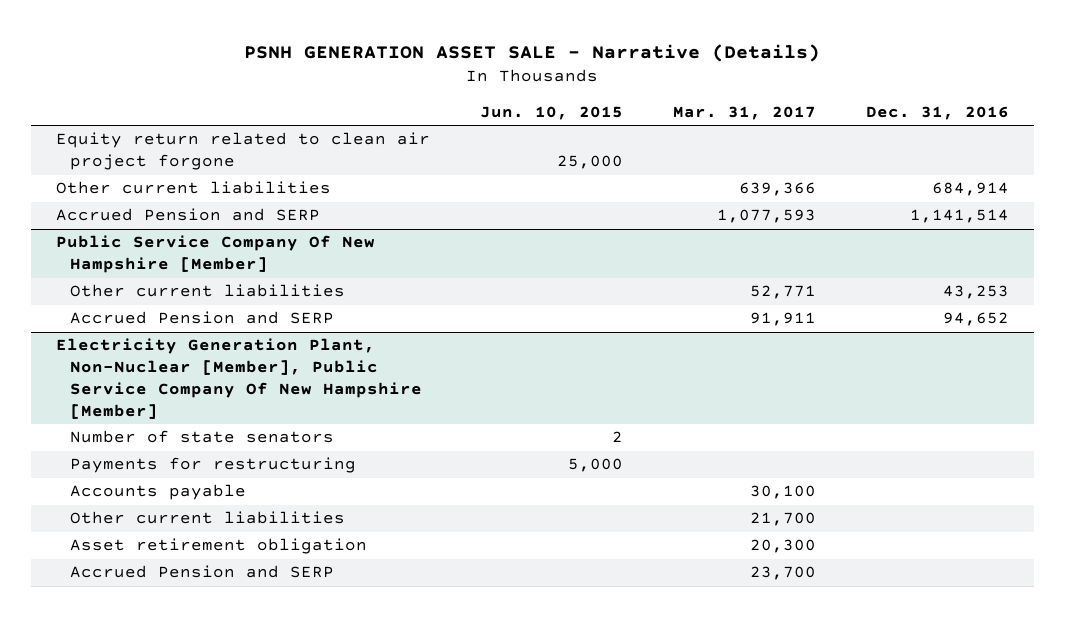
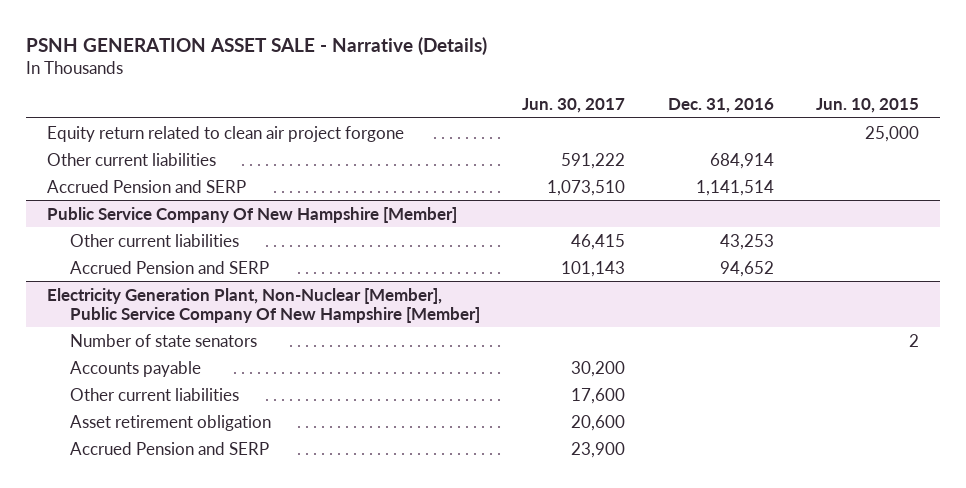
[672,106,816,121] Mar. 31, 2017 -> none
none -> [522,97,626,113] Jun. 30, 2017
[69,457,356,474] Payments for restructuring -> none

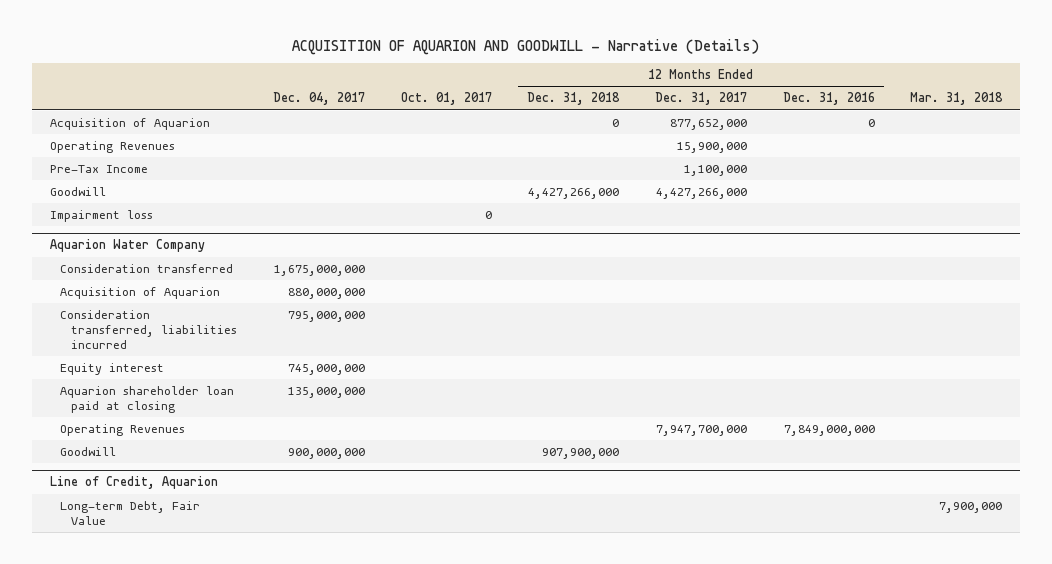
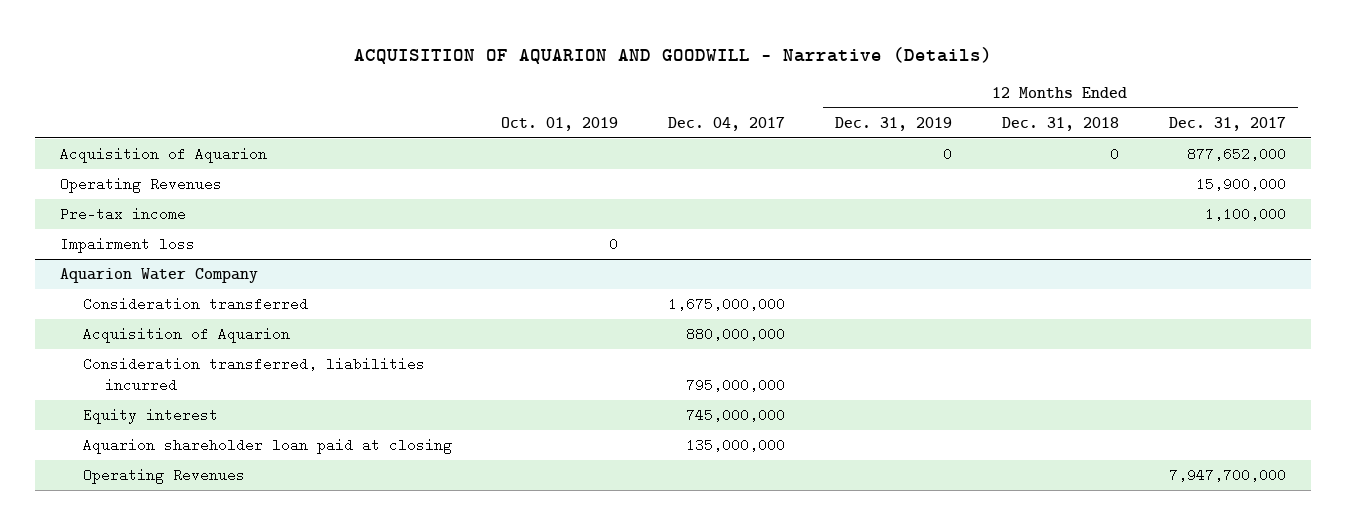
[400,92,492,106] Oct. 01, 2017 -> none
[782,92,875,106] Dec. 31, 2016 -> none
[910,92,1004,106] Mar. 31, 2018 -> none
none -> [501,116,619,131] Oct. 01, 2019
none -> [835,116,953,131] Dec. 31, 2019
[49,186,106,196] Goodwill -> none
[49,164,148,173] Pre-Tax Income -> [60,206,187,221] Pre-tax income
[60,446,117,456] Goodwill -> none
[49,476,218,490] Line of Credit, Aquarion -> none
[60,500,201,525] Long-term Debt, Fair Value -> none

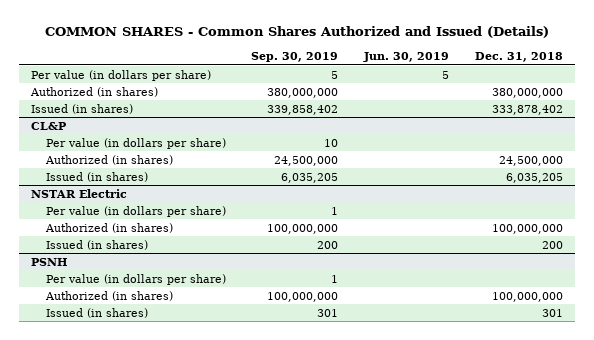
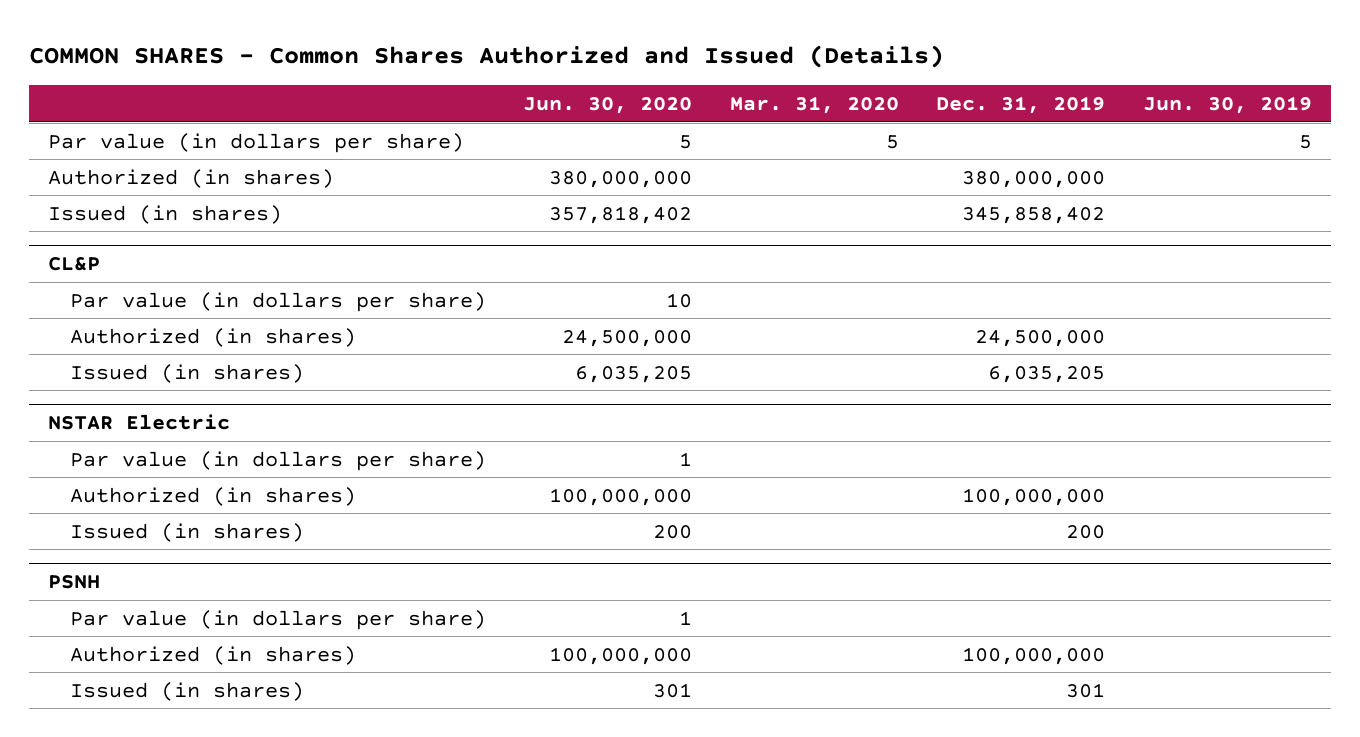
[251,51,339,62] Sep. 30, 2019 -> none
[474,51,563,62] Dec. 31, 2018 -> none
none -> [523,97,693,115] Jun. 30, 2020
none -> [729,96,899,115] Mar. 31, 2020
none -> [936,96,1106,115] Dec. 31, 2019
[31,69,212,81] Per value (in dollars per share) -> [47,132,464,153] Par value (in dollars per share)
[45,137,226,149] Per value (in dollars per share) -> [69,291,486,312] Par value (in dollars per share)
[45,205,226,217] Per value (in dollars per share) -> [69,450,486,471] Par value (in dollars per share)
[45,273,226,285] Per value (in dollars per share) -> [69,609,486,630] Par value (in dollars per share)

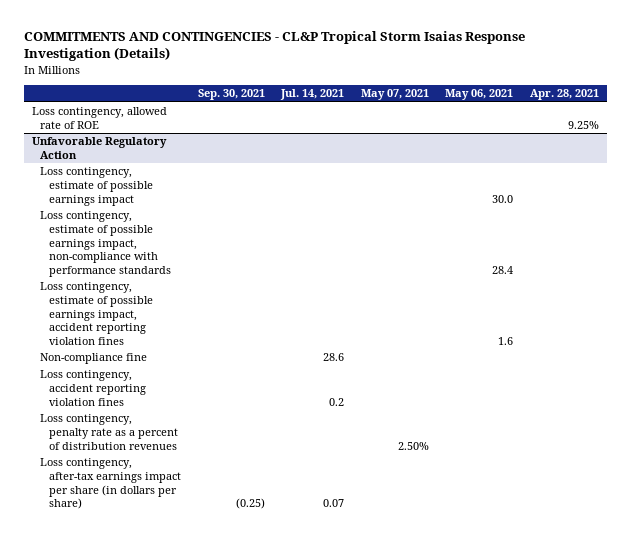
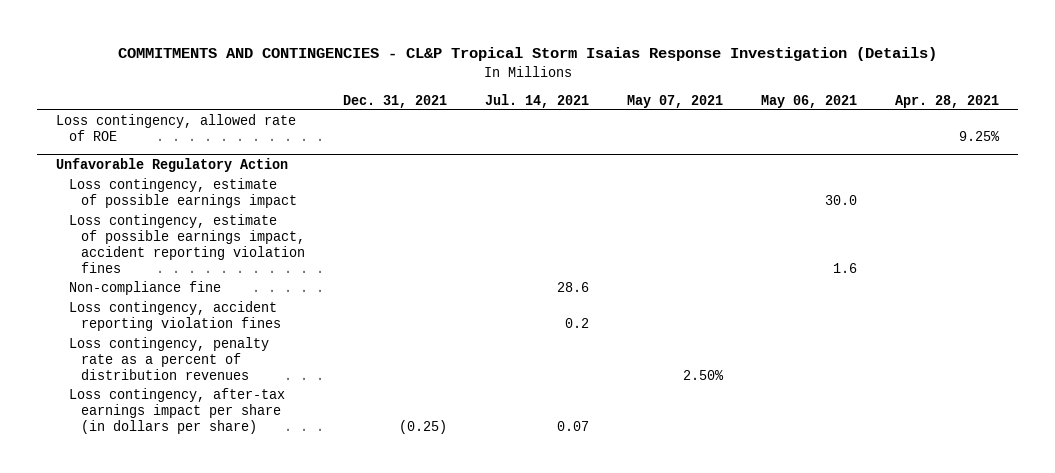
[197,89,265,101] Sep. 30, 2021 -> none
none -> [343,94,448,108] Dec. 31, 2021
[40,211,172,277] Loss contingency, estimate of possible earnings impact, non-compliance with performance standards -> none

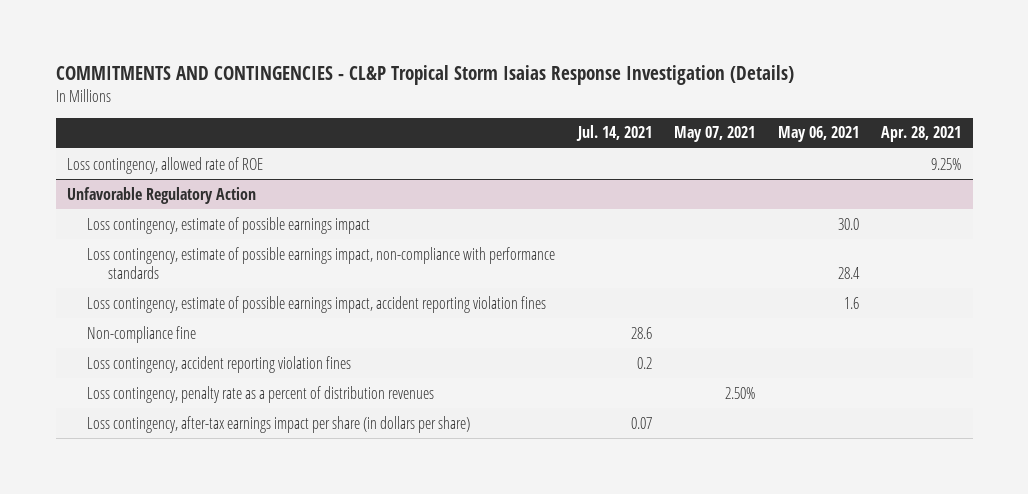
[343,94,448,108] Dec. 31, 2021 -> none
none -> [87,246,556,280] Loss contingency, estimate of possible earnings impact, non-compliance with performance standards

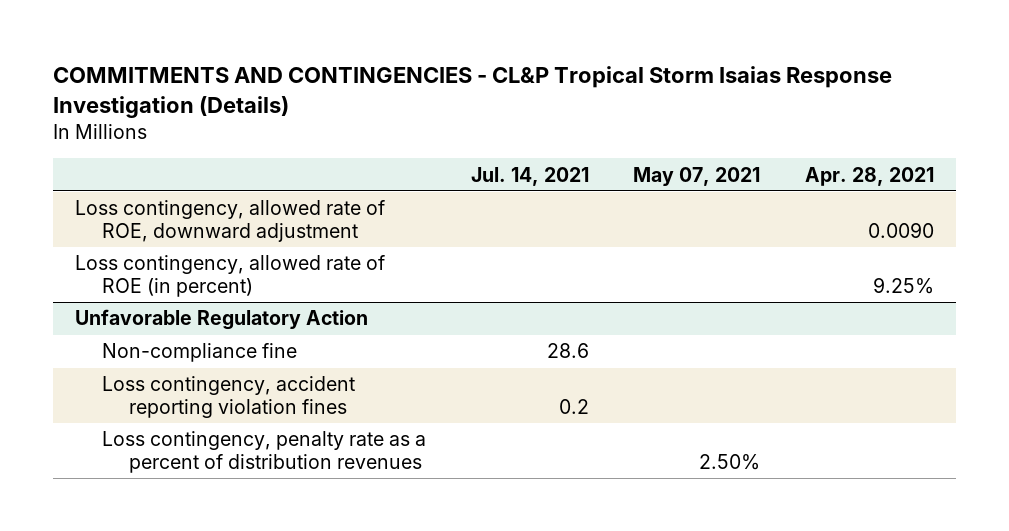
[777,126,859,143] May 06, 2021 -> none
none -> [75,200,386,242] Loss contingency, allowed rate of ROE, downward adjustment
[66,156,263,174] Loss contingency, allowed rate of ROE -> [75,255,386,297] Loss contingency, allowed rate of ROE (in percent)
[87,216,371,234] Loss contingency, estimate of possible earnings impact -> none
[87,246,556,280] Loss contingency, estimate of possible earnings impact, non-compliance with performance standards -> none
[87,295,547,313] Loss contingency, estimate of possible earnings impact, accident reporting violation fines -> none
[87,415,471,433] Loss contingency, after-tax earnings impact per share (in dollars per share) -> none

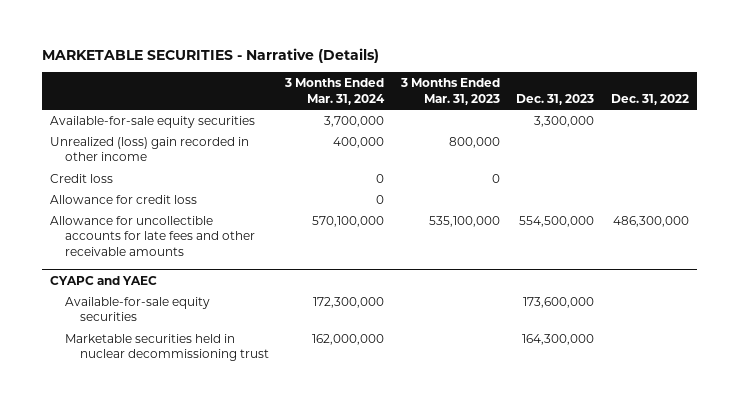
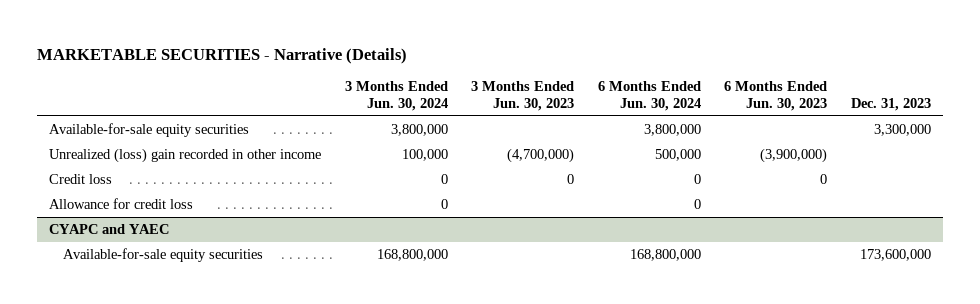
[284,78,386,105] 3 Months Ended Mar. 31, 2024 -> none
[399,78,500,105] 3 Months Ended Mar. 31, 2023 -> none
[610,93,689,105] Dec. 31, 2022 -> none
none -> [344,81,448,112] 3 Months Ended Jun. 30, 2024
none -> [471,81,575,112] 3 Months Ended Jun. 30, 2023
none -> [597,81,701,112] 6 Months Ended Jun. 30, 2024
none -> [724,81,828,112] 6 Months Ended Jun. 30, 2023
[50,215,255,256] Allowance for uncollectible accounts for late fees and other receivable amounts -> none
[64,333,269,362] Marketable securities held in nuclear decommissioning trust -> none

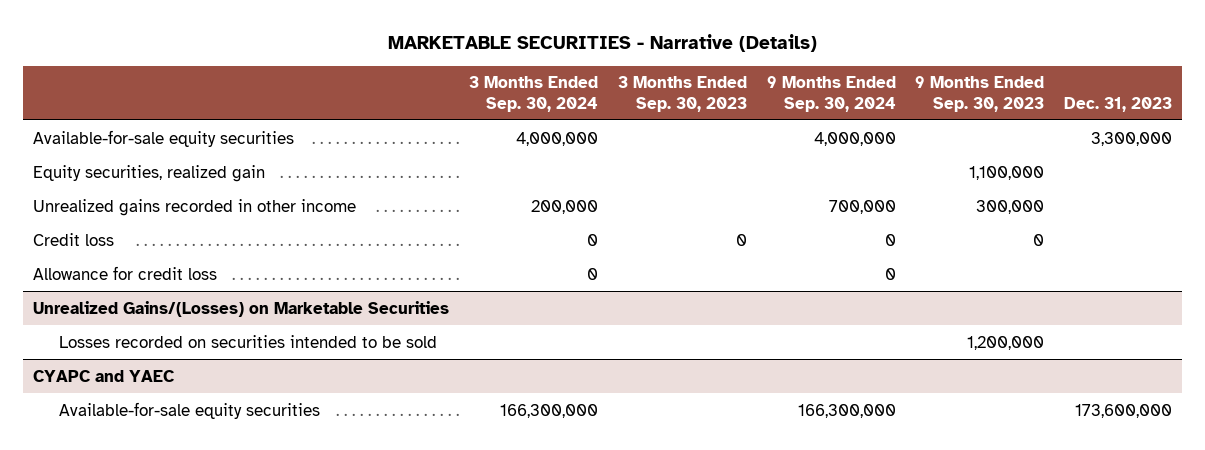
[344,81,448,112] 3 Months Ended Jun. 30, 2024 -> none
[471,81,575,112] 3 Months Ended Jun. 30, 2023 -> none
[597,81,701,112] 6 Months Ended Jun. 30, 2024 -> none
[724,81,828,112] 6 Months Ended Jun. 30, 2023 -> none
none -> [468,76,598,112] 3 Months Ended Sep. 30, 2024
none -> [617,76,747,112] 3 Months Ended Sep. 30, 2023
none -> [766,76,896,112] 9 Months Ended Sep. 30, 2024
none -> [915,76,1045,112] 9 Months Ended Sep. 30, 2023
none -> [33,164,266,182] Equity securities, realized gain
[49,147,322,163] Unrealized (loss) gain recorded in other income -> [33,198,357,216] Unrealized gains recorded in other income
none -> [33,300,450,317] Unrealized Gains/(Losses) on Marketable Securities
none -> [59,334,438,348] Losses recorded on securities intended to be sold

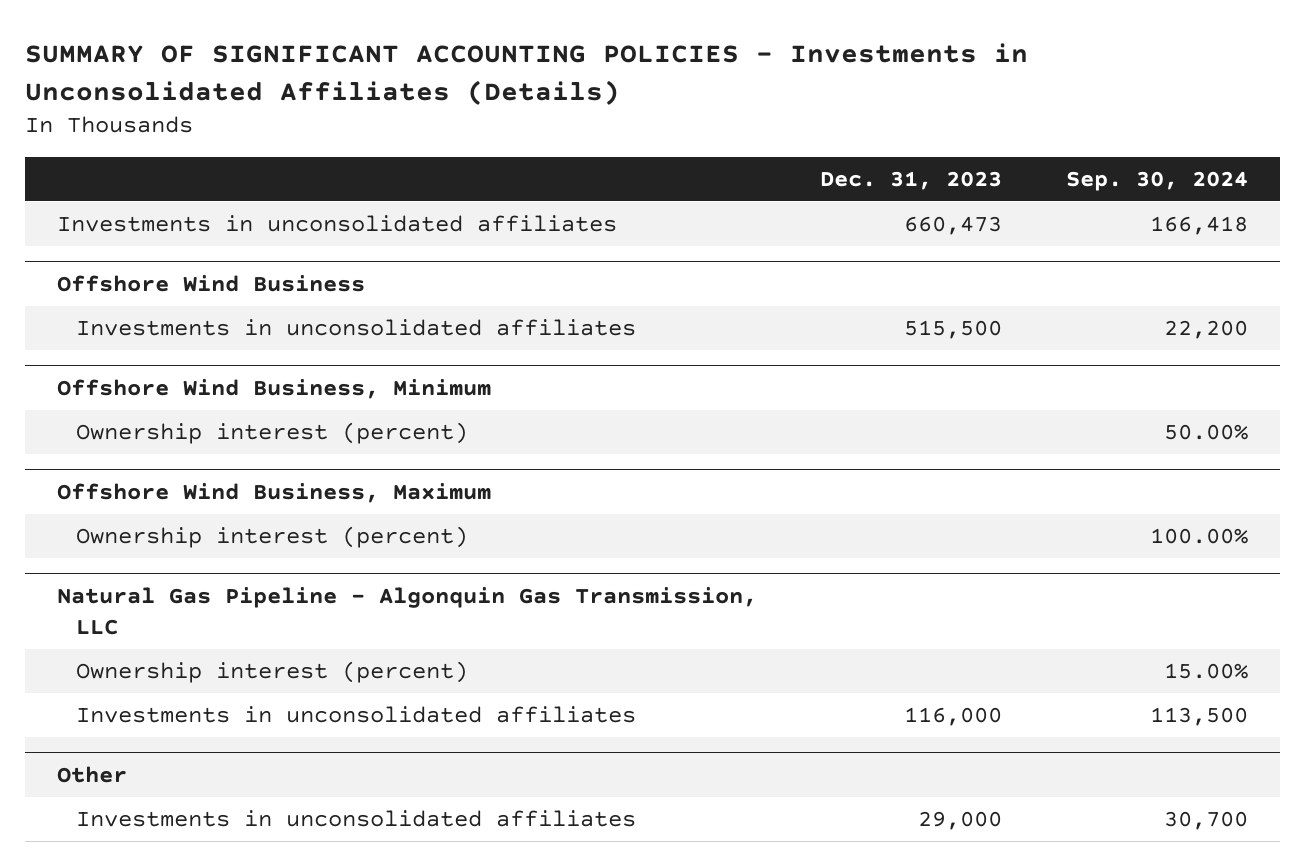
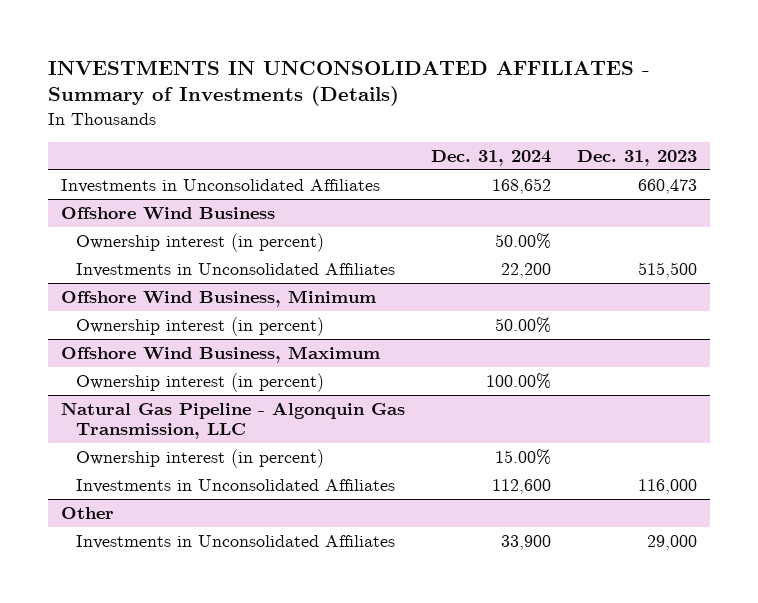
[24,43,1028,105] SUMMARY OF SIGNIFICANT ACCOUNTING POLICIES - Investments in Unconsolidated Affiliates (Details) -> [47,59,650,107] INVESTMENTS IN UNCONSOLIDATED AFFILIATES - Summary of Investments (Details)
[1066,170,1249,191] Sep. 30, 2024 -> none
none -> [430,150,551,167] Dec. 31, 2024
[56,215,617,233] Investments in unconsolidated affiliates -> [60,178,380,193] Investments in Unconsolidated Affiliates
none -> [76,232,325,252] Ownership interest (in percent)
[75,319,636,337] Investments in unconsolidated affiliates -> [76,262,396,277] Investments in Unconsolidated Affiliates
[75,422,468,445] Ownership interest (percent) -> [76,316,325,336] Ownership interest (in percent)
[75,526,468,549] Ownership interest (percent) -> [76,372,325,392] Ownership interest (in percent)
[75,661,468,684] Ownership interest (percent) -> [76,448,325,468] Ownership interest (in percent)
[75,706,636,724] Investments in unconsolidated affiliates -> [76,478,396,493] Investments in Unconsolidated Affiliates
[75,810,636,828] Investments in unconsolidated affiliates -> [76,534,396,549] Investments in Unconsolidated Affiliates

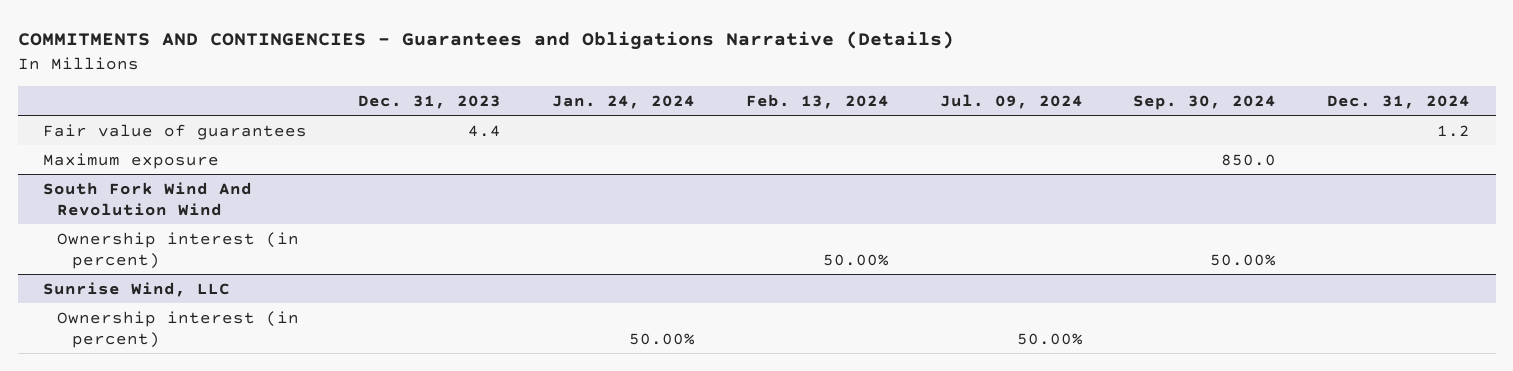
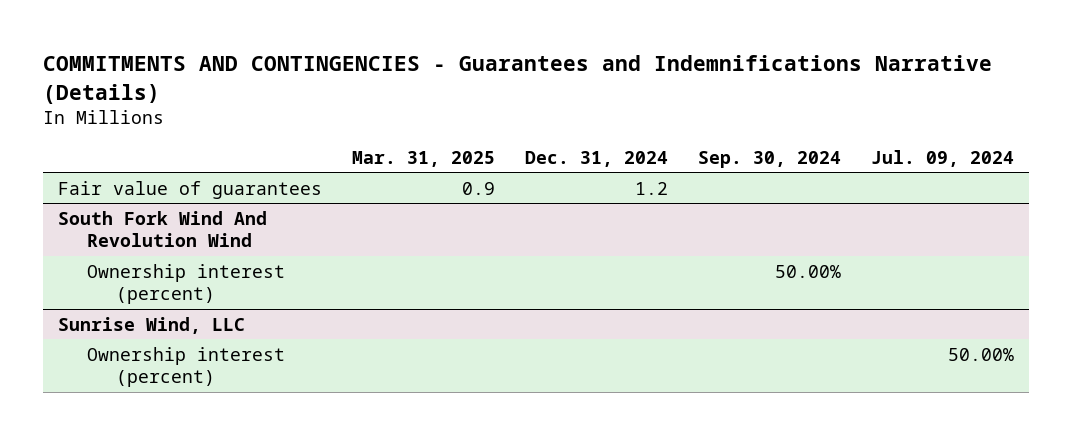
[17,31,954,51] COMMITMENTS AND CONTINGENCIES - Guarantees and Obligations Narrative (Details) -> [43,55,993,104] COMMITMENTS AND CONTINGENCIES - Guarantees and Indemnifications Narrative (Details)
[358,95,502,110] Dec. 31, 2023 -> none
[551,95,695,110] Jan. 24, 2024 -> none
[745,94,889,110] Feb. 13, 2024 -> none
none -> [352,150,496,167] Mar. 31, 2025
[43,152,220,169] Maximum exposure -> none
[57,231,300,269] Ownership interest (in percent) -> [87,263,286,305] Ownership interest (percent)
[57,310,300,348] Ownership interest (in percent) -> [87,346,286,388] Ownership interest (percent)

